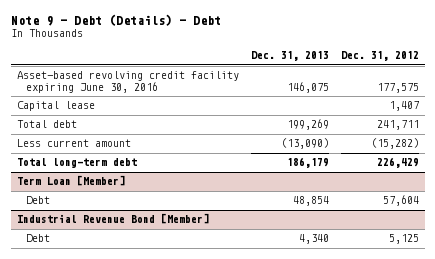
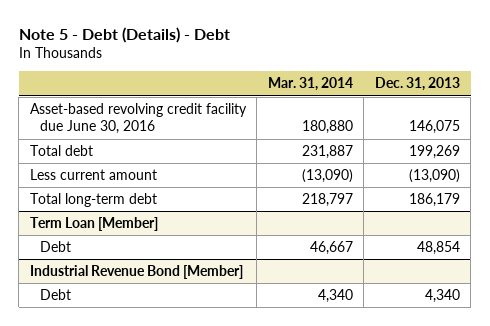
[10,13,221,26] Note 9 - Debt (Details) - Debt -> [18,26,230,43] Note 5 - Debt (Details) - Debt
[340,51,419,62] Dec. 31, 2012 -> none
none -> [267,77,353,92] Mar. 31, 2014
[16,101,95,112] Capital lease -> none
[16,71,239,94] Asset-based revolving credit facility expiring June 30, 2016 -> [29,103,247,135] Asset-based revolving credit facility due June 30, 2016

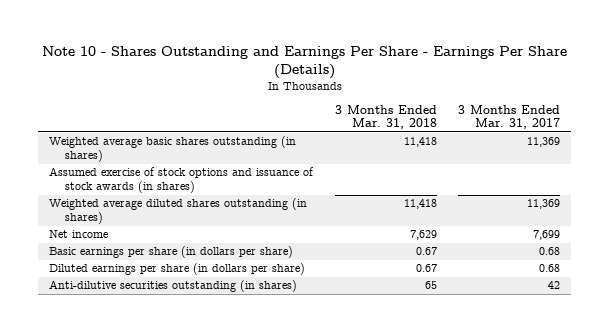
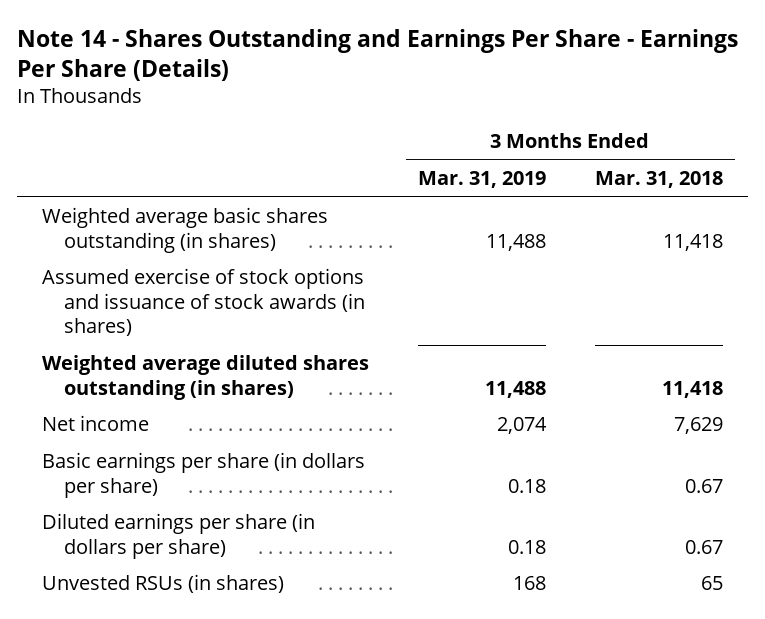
[41,45,567,79] Note 10 - Shares Outstanding and Earnings Per Share - Earnings Per Share (Details) -> [17,29,739,82] Note 14 - Shares Outstanding and Earnings Per Share - Earnings Per Share (Details)
[458,104,561,130] 3 Months Ended Mar. 31, 2017 -> none
none -> [417,171,546,189] Mar. 31, 2019
[48,280,297,293] Anti-dilutive securities outstanding (in shares) -> [41,574,284,594] Unvested RSUs (in shares)

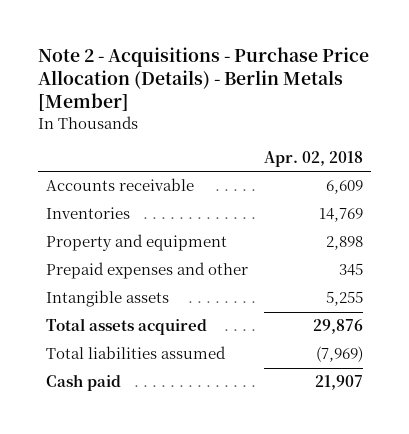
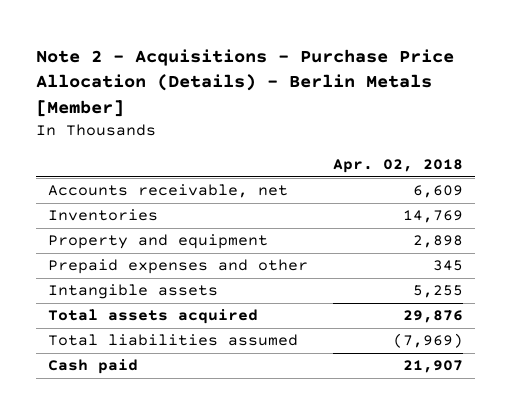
[46,178,195,192] Accounts receivable -> [48,184,289,199] Accounts receivable, net

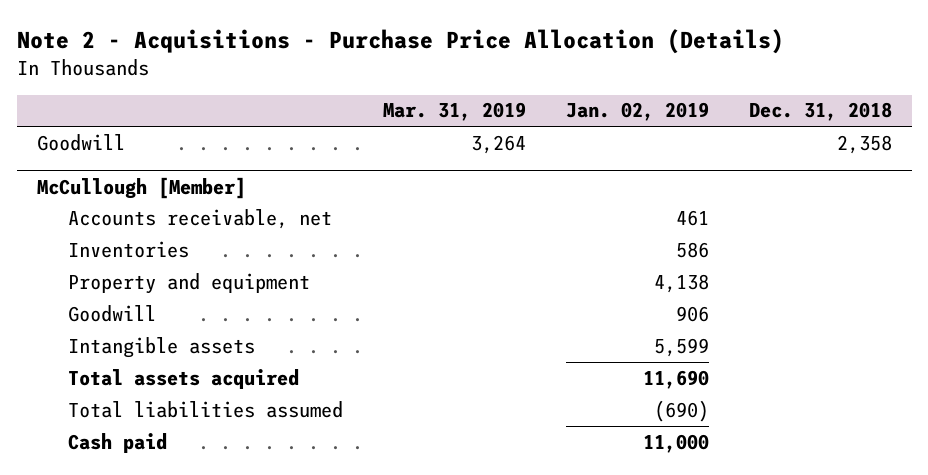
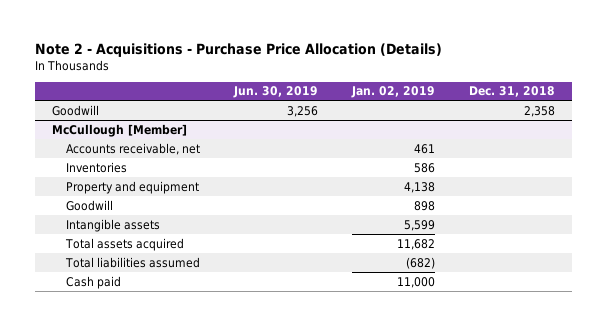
[382,102,526,122] Mar. 31, 2019 -> none
none -> [232,86,318,99] Jun. 30, 2019
[675,305,709,322] 906 -> [413,200,435,211] 898
[642,369,709,389] 11,690 -> [396,238,435,250] 11,682
[653,399,709,422] (690) -> [405,256,435,269] (682)

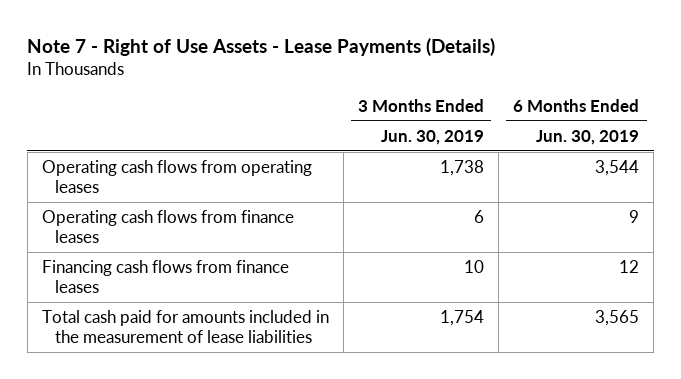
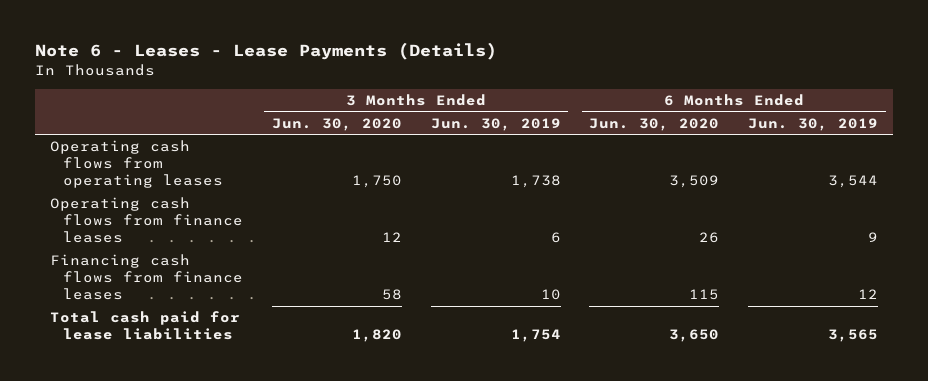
[27,37,496,56] Note 7 - Right of Use Assets - Lease Payments (Details) -> [35,42,498,61] Note 6 - Leases - Lease Payments (Details)
none -> [271,117,402,131] Jun. 30, 2020
none -> [589,117,720,131] Jun. 30, 2020
[41,309,329,343] Total cash paid for amounts included in the measurement of lease liabilities -> [49,311,240,341] Total cash paid for lease liabilities

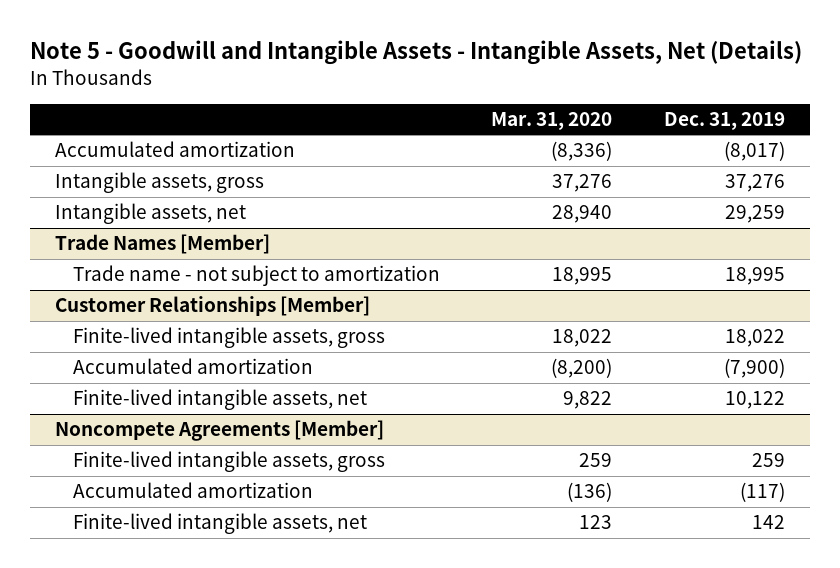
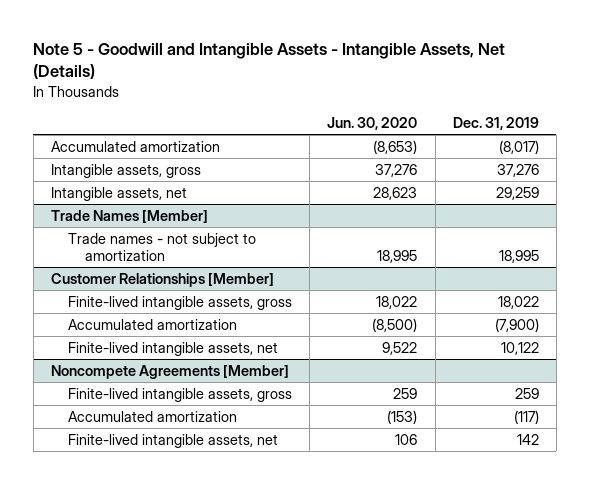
[491,111,613,130] Mar. 31, 2020 -> none
none -> [327,116,418,130] Jun. 30, 2020
[73,265,441,287] Trade name - not subject to amortization -> [68,232,257,261] Trade names - not subject to amortization

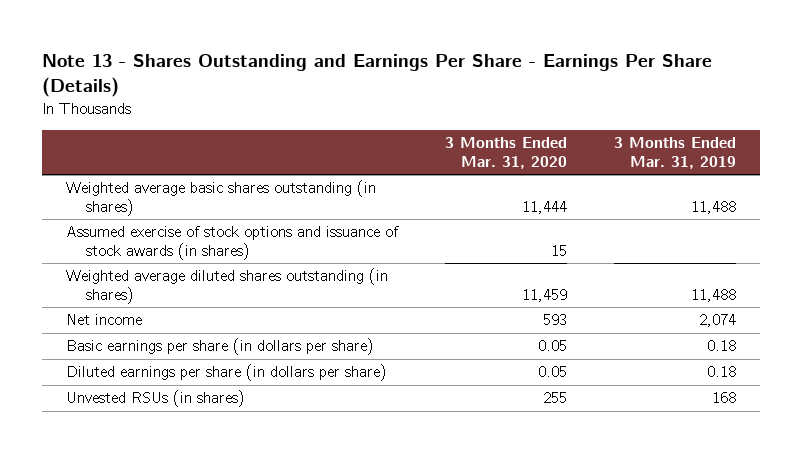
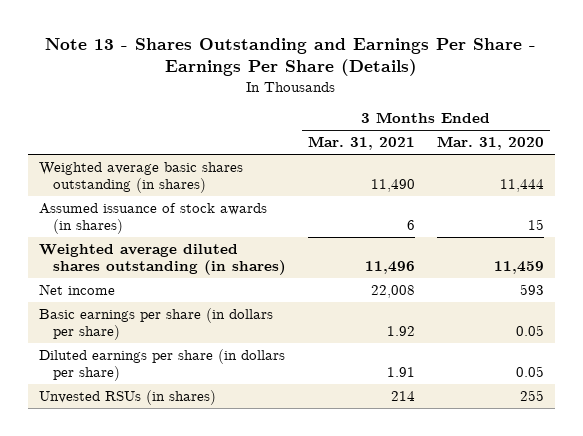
[613,137,736,169] 3 Months Ended Mar. 31, 2019 -> none
none -> [308,136,416,151] Mar. 31, 2021
[65,226,399,261] Assumed exercise of stock options and issuance of stock awards (in shares) -> [38,202,267,234] Assumed issuance of stock awards (in shares)

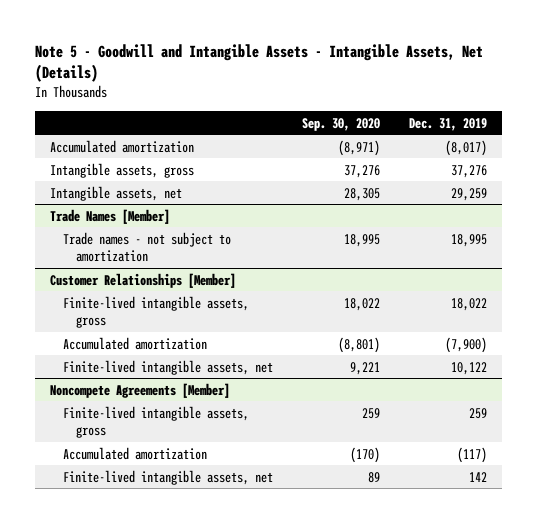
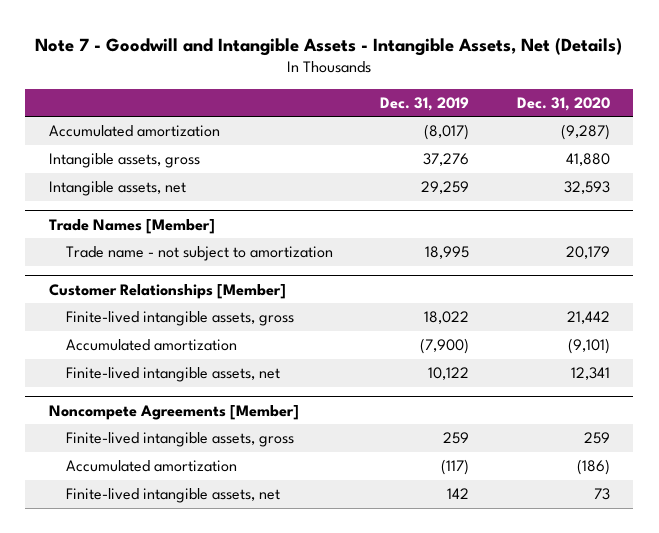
[35,43,484,83] Note 5 - Goodwill and Intangible Assets - Intangible Assets, Net (Details) -> [35,37,623,56] Note 7 - Goodwill and Intangible Assets - Intangible Assets, Net (Details)
[301,117,380,131] Sep. 30, 2020 -> none
none -> [516,96,610,111] Dec. 31, 2020
[62,231,231,263] Trade names - not subject to amortization -> [65,246,333,262] Trade name - not subject to amortization

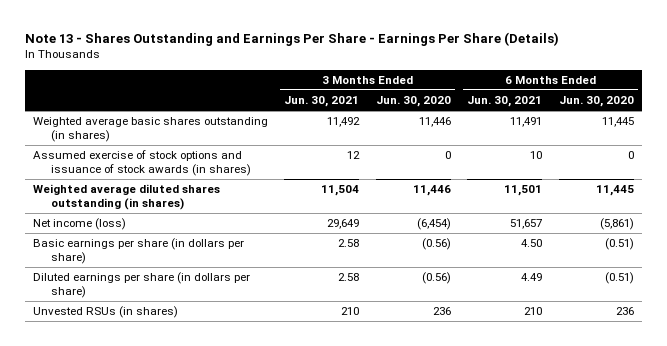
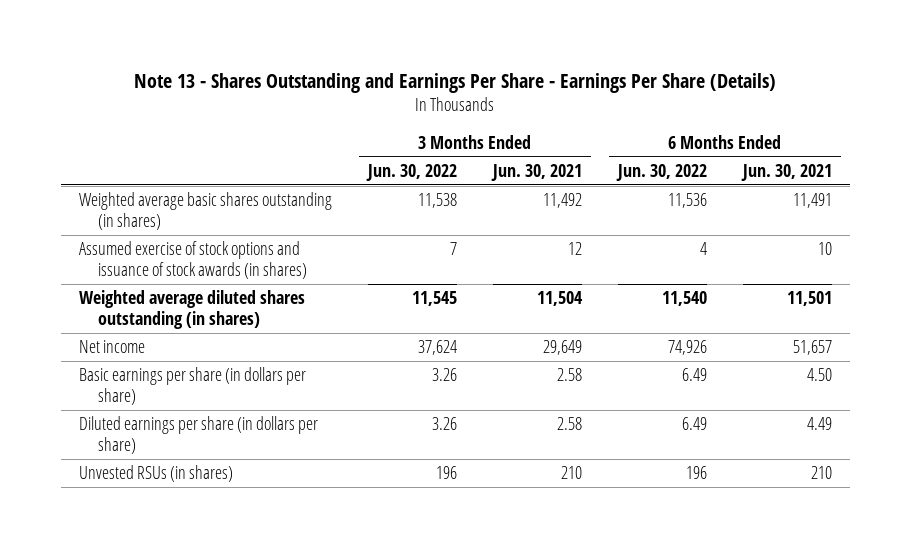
[375,96,451,108] Jun. 30, 2020 -> none
[558,96,634,108] Jun. 30, 2020 -> none
none -> [365,163,457,181] Jun. 30, 2022
none -> [615,163,707,181] Jun. 30, 2022
[33,218,127,231] Net income (loss) -> [78,340,145,354] Net income

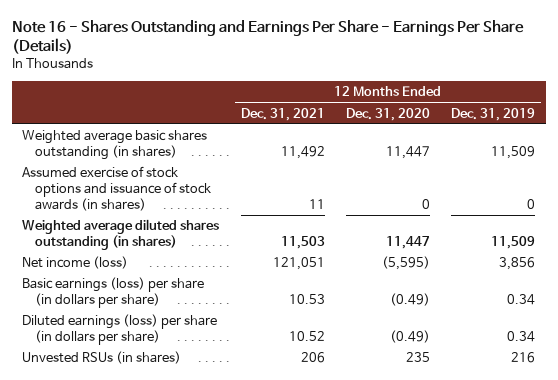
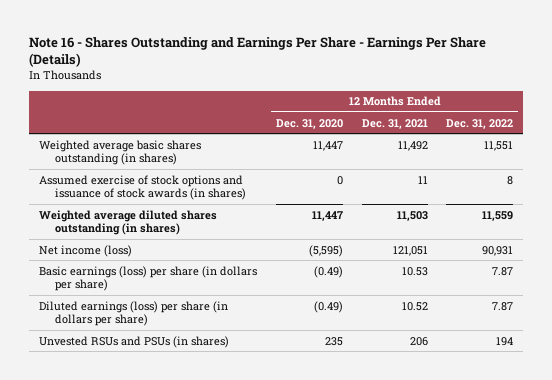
[451,107,536,121] Dec. 31, 2019 -> none
none -> [446,118,514,129] Dec. 31, 2022
[22,351,182,365] Unvested RSUs (in shares) -> [38,335,229,348] Unvested RSUs and PSUs (in shares)

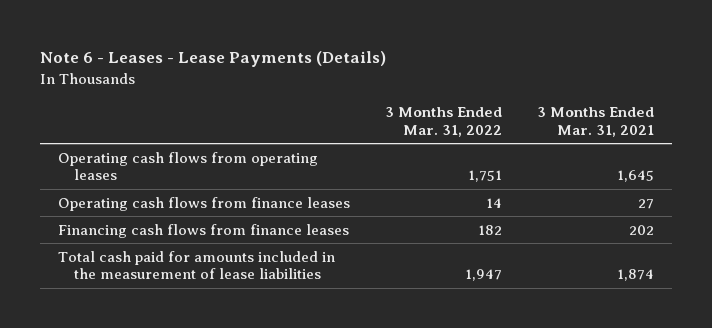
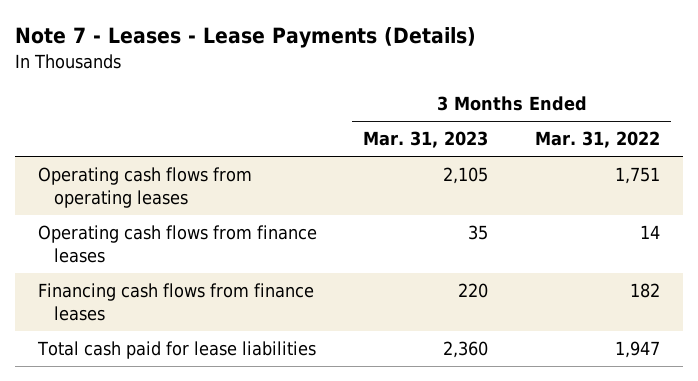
[40,51,387,68] Note 6 - Leases - Lease Payments (Details) -> [15,27,477,49] Note 7 - Leases - Lease Payments (Details)
[537,107,655,137] 3 Months Ended Mar. 31, 2021 -> none
none -> [363,131,489,149] Mar. 31, 2023
[57,250,335,280] Total cash paid for amounts included in the measurement of lease liabilities -> [37,341,317,360] Total cash paid for lease liabilities

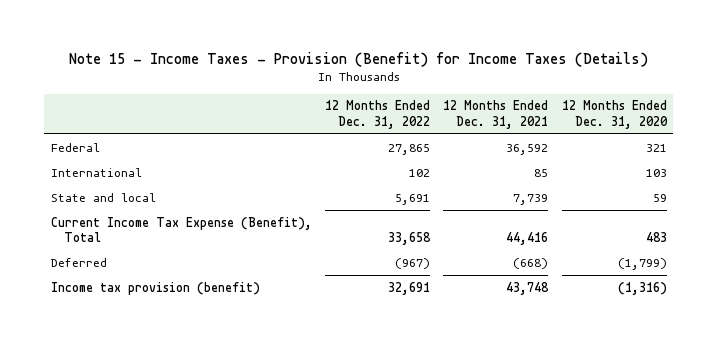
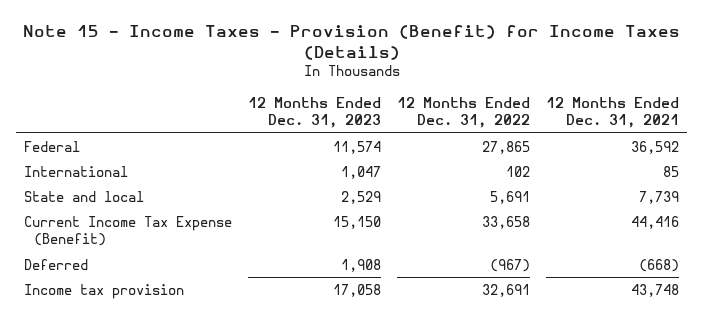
[561,100,668,129] 12 Months Ended Dec. 31, 2020 -> none
none -> [248,96,382,129] 12 Months Ended Dec. 31, 2023
[50,216,312,243] Current Income Tax Expense (Benefit), Total -> [24,215,233,247] Current Income Tax Expense (Benefit)
[50,281,260,295] Income tax provision (benefit) -> [24,283,185,299] Income tax provision

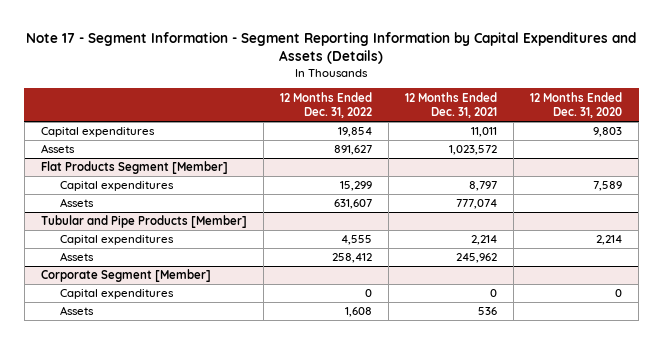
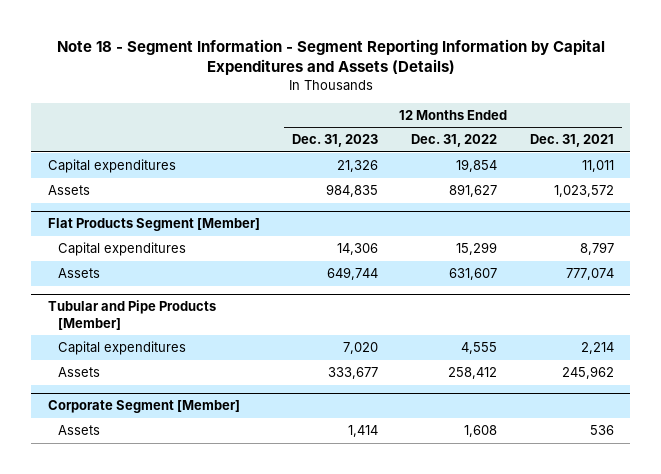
[26,31,637,64] Note 17 - Segment Information - Segment Reporting Information by Capital Expenditures and Assets (Details) -> [56,38,605,76] Note 18 - Segment Information - Segment Reporting Information by Capital Expenditures and Assets (Details)
[530,91,623,119] 12 Months Ended Dec. 31, 2020 -> none
none -> [292,134,379,148] Dec. 31, 2023
[59,289,174,300] Capital expenditures -> none

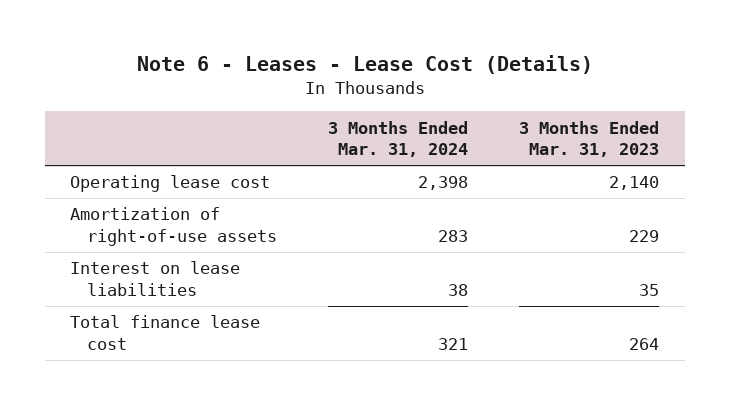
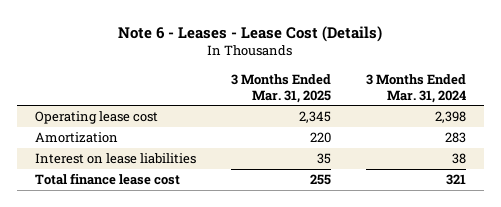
[519,120,660,158] 3 Months Ended Mar. 31, 2023 -> none
none -> [230,73,331,103] 3 Months Ended Mar. 31, 2025
[70,207,278,247] Amortization of right-of-use assets -> [34,132,118,144] Amortization

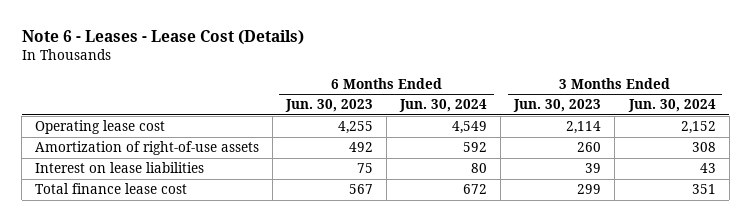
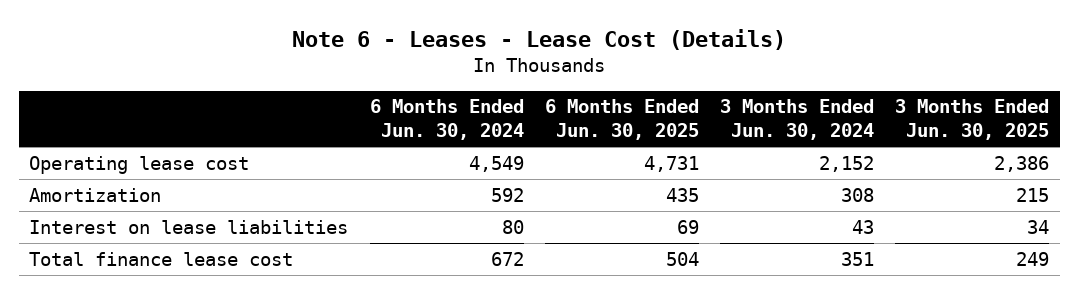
[285,99,374,113] Jun. 30, 2023 -> none
[513,99,602,113] Jun. 30, 2023 -> none
none -> [544,99,699,141] 6 Months Ended Jun. 30, 2025
none -> [895,99,1050,141] 3 Months Ended Jun. 30, 2025
[35,141,260,156] Amortization of right-of-use assets -> [29,187,162,202] Amortization

